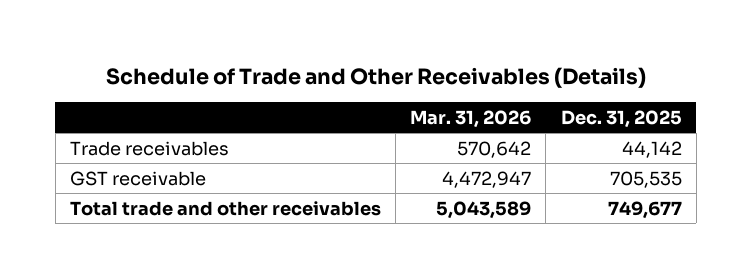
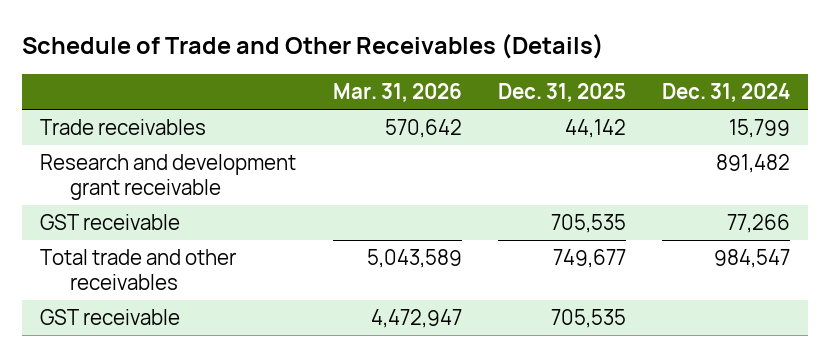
none -> [662,83,791,103] Dec. 31, 2024
none -> [40,153,297,201] Research and development grant receivable
none -> [40,213,181,230] GST receivable
[70,170,207,186] GST receivable -> [40,308,181,325] GST receivable

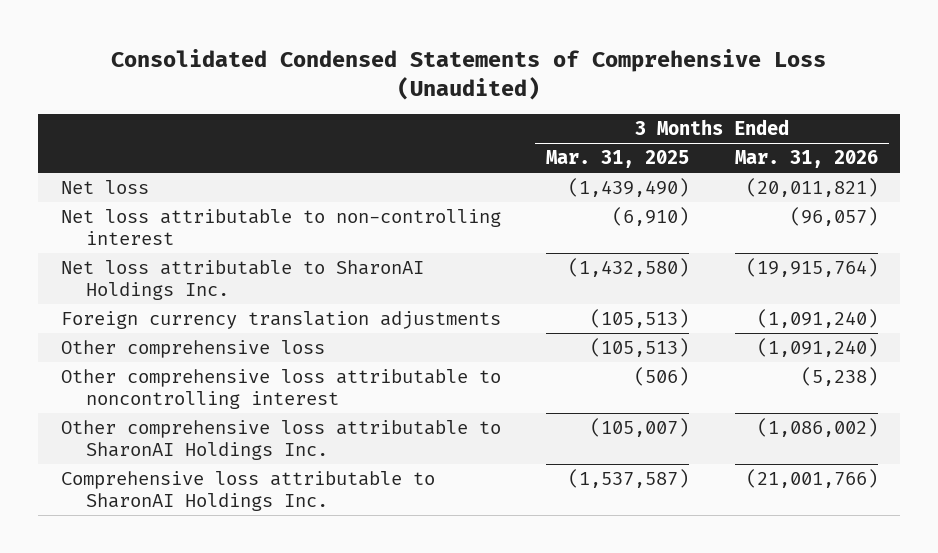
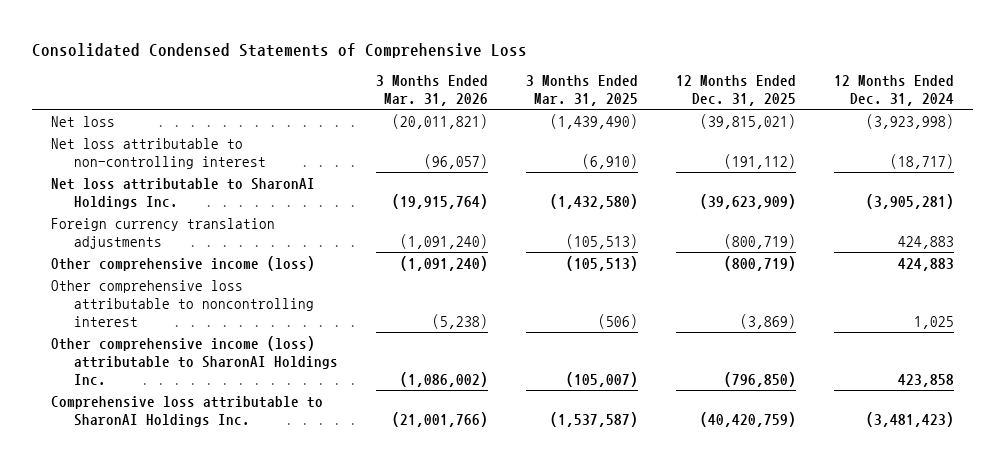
[111,48,827,100] Consolidated Condensed Statements of Comprehensive Loss (Unaudited) -> [31,42,527,58] Consolidated Condensed Statements of Comprehensive Loss
none -> [676,74,797,106] 12 Months Ended Dec. 31, 2025
none -> [834,74,955,106] 12 Months Ended Dec. 31, 2024
[60,339,325,358] Other comprehensive loss -> [50,255,315,271] Other comprehensive income (loss)
[60,419,501,461] Other comprehensive loss attributable to SharonAI Holdings Inc. -> [50,335,339,385] Other comprehensive income (loss) attributable to SharonAI Holdings Inc.

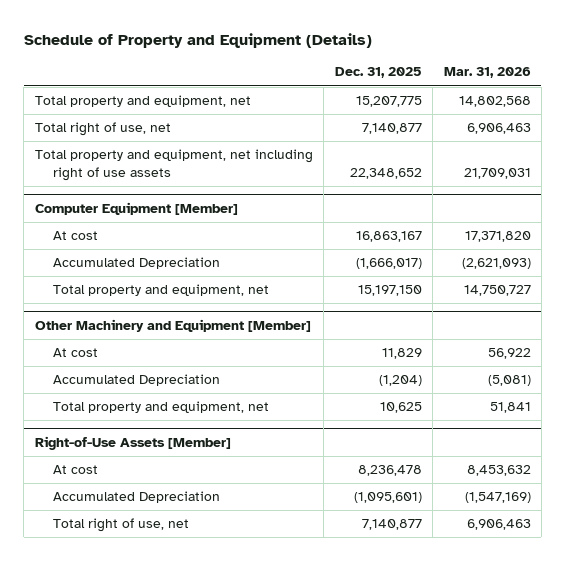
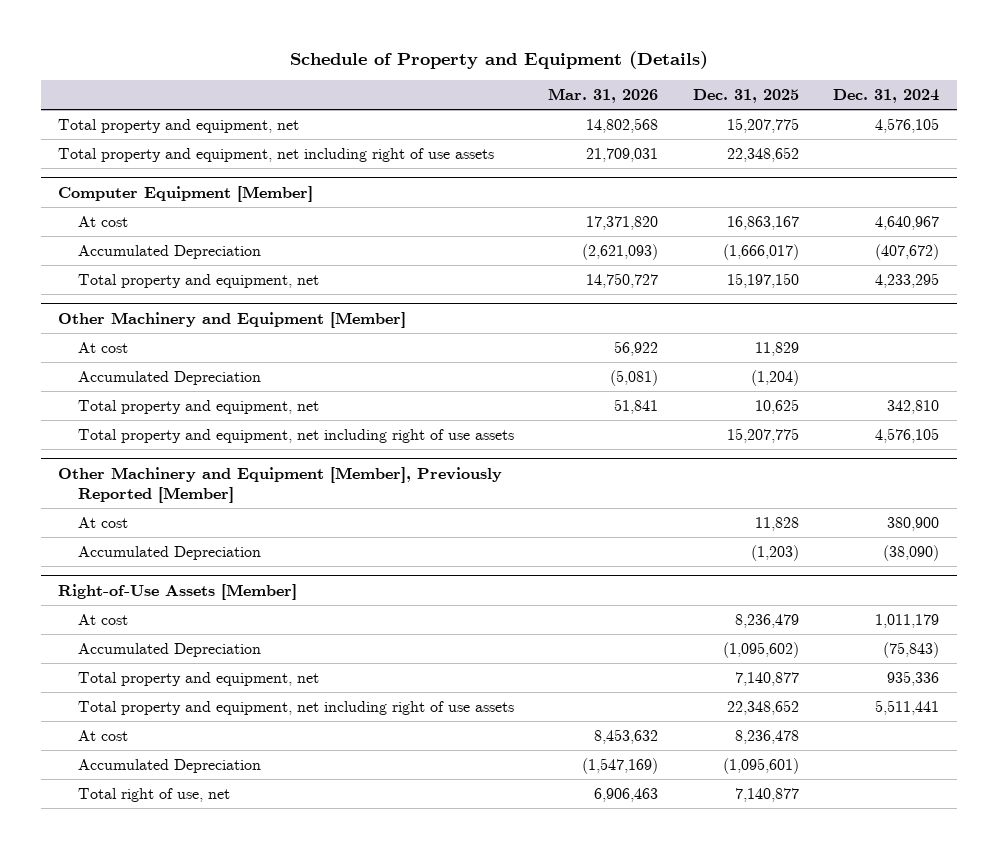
none -> [833,89,940,104] Dec. 31, 2024
[34,122,171,137] Total right of use, net -> none
none -> [77,428,514,443] Total property and equipment, net including right of use assets
none -> [57,466,502,503] Other Machinery and Equipment [Member], Previously Reported [Member]
none -> [77,516,128,528] At cost
none -> [77,545,261,560] Accumulated Depreciation
none -> [77,613,128,625] At cost
none -> [77,642,261,657] Accumulated Depreciation
none -> [77,671,319,686] Total property and equipment, net
none -> [77,700,514,715] Total property and equipment, net including right of use assets

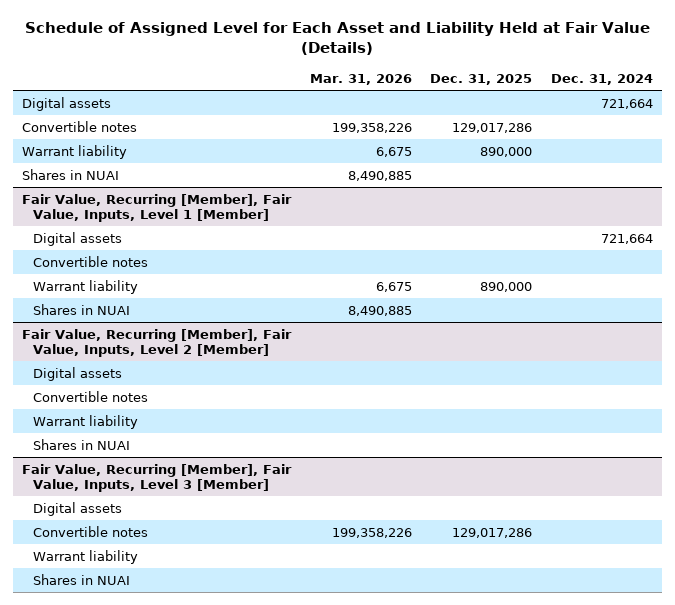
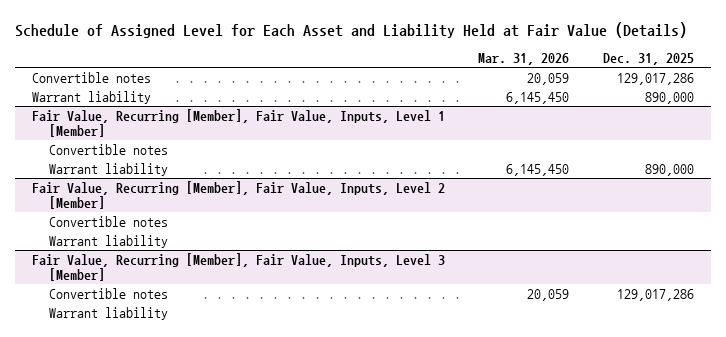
[550,74,653,86] Dec. 31, 2024 -> none
[22,96,112,111] Digital assets -> none
[22,168,120,180] Shares in NUAI -> none
[331,122,412,133] 199,358,226 -> [527,72,570,85] 20,059
[375,146,412,157] 6,675 -> [506,91,570,104] 6,145,450
[33,231,123,246] Digital assets -> none
[33,303,131,315] Shares in NUAI -> none
[375,281,412,292] 6,675 -> [506,163,570,176] 6,145,450
[33,366,123,381] Digital assets -> none
[33,438,131,450] Shares in NUAI -> none
[33,501,123,516] Digital assets -> none
[331,527,412,538] 199,358,226 -> [527,288,570,301] 20,059
[33,573,131,585] Shares in NUAI -> none

